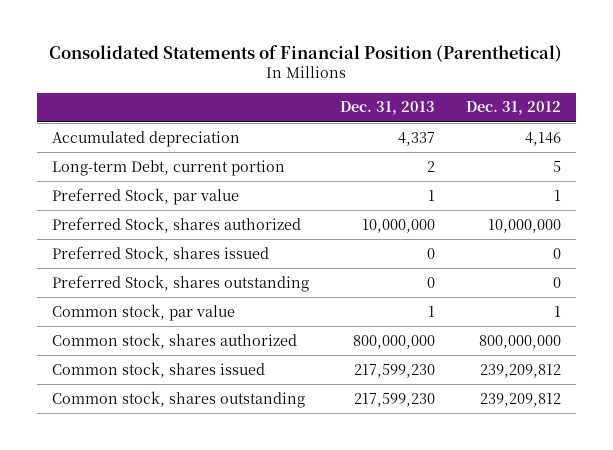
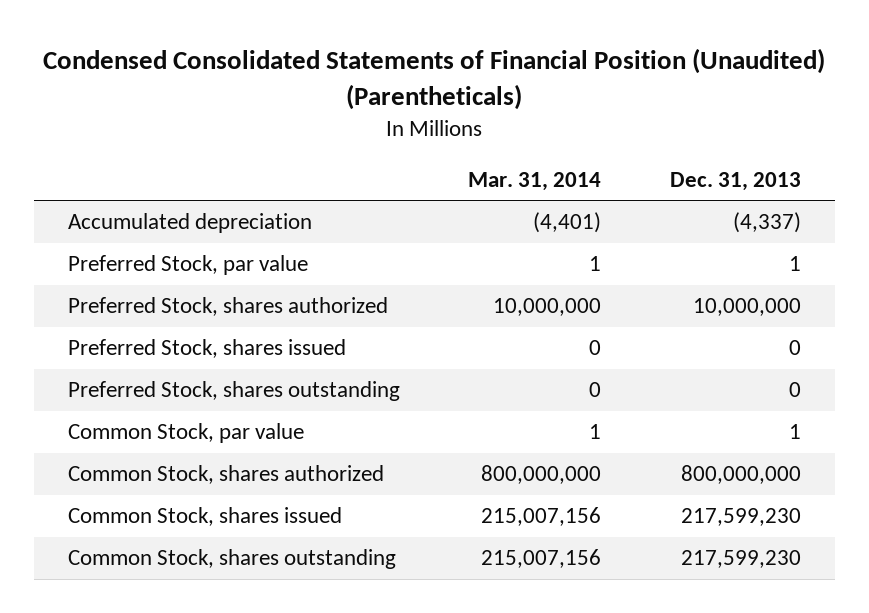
[49,44,563,62] Consolidated Statements of Financial Position (Parenthetical) -> [43,48,826,110] Condensed Consolidated Statements of Financial Position (Unaudited) (Parentheticals)
[465,101,561,116] Dec. 31, 2012 -> none
none -> [468,171,602,191] Mar. 31, 2014
[52,159,286,176] Long-term Debt, current portion -> none
[397,131,435,146] 4,337 -> [732,212,801,234] (4,337)
[52,303,236,321] Common stock, par value -> [68,423,305,444] Common Stock, par value
[52,332,298,349] Common stock, shares authorized -> [68,465,385,485] Common Stock, shares authorized
[52,361,266,378] Common stock, shares issued -> [68,507,343,527] Common Stock, shares issued
[52,390,306,408] Common stock, shares outstanding -> [68,549,397,570] Common Stock, shares outstanding

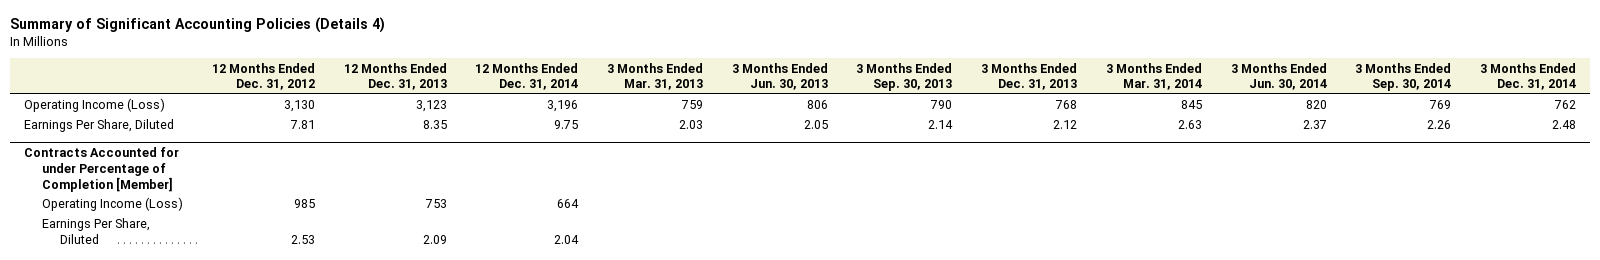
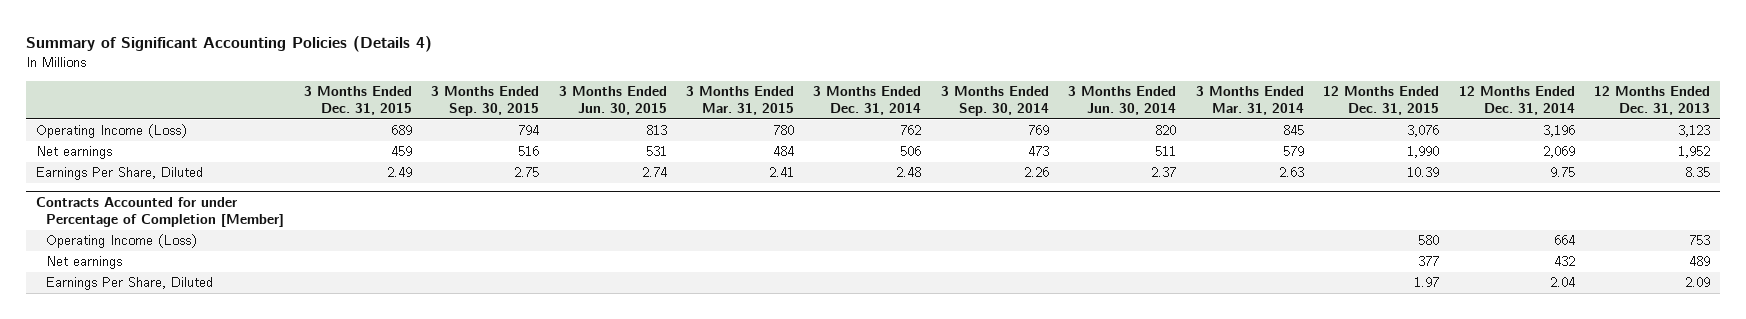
[212,62,316,91] 12 Months Ended Dec. 31, 2012 -> none
[607,62,704,91] 3 Months Ended Mar. 31, 2013 -> none
[731,62,828,91] 3 Months Ended Jun. 30, 2013 -> none
[856,62,953,92] 3 Months Ended Sep. 30, 2013 -> none
[981,62,1078,91] 3 Months Ended Dec. 31, 2013 -> none
none -> [303,85,412,115] 3 Months Ended Dec. 31, 2015
none -> [431,85,540,116] 3 Months Ended Sep. 30, 2015
none -> [558,85,667,115] 3 Months Ended Jun. 30, 2015
none -> [686,85,795,115] 3 Months Ended Mar. 31, 2015
none -> [1323,85,1440,115] 12 Months Ended Dec. 31, 2015
none -> [35,146,112,160] Net earnings
none -> [46,256,123,270] Net earnings

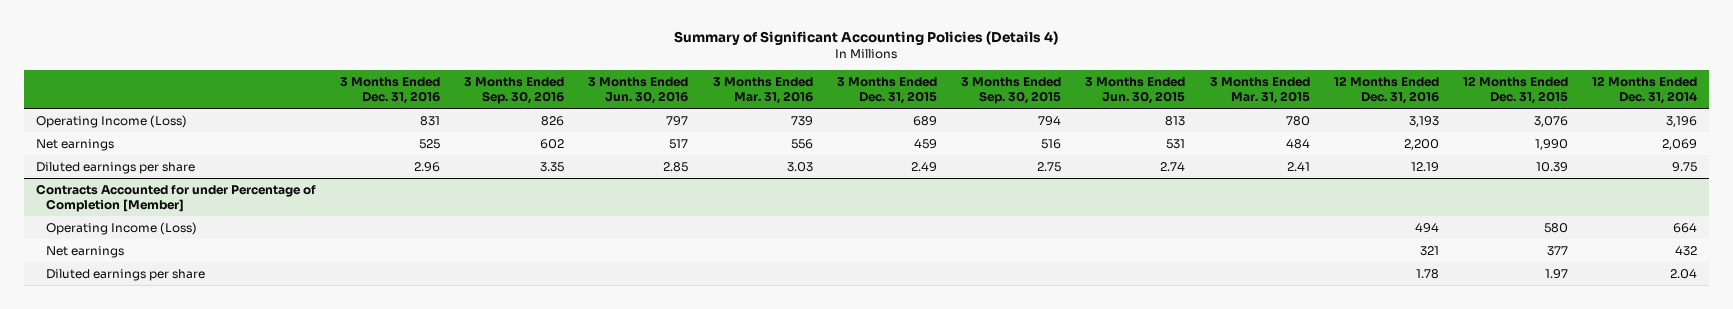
[813,85,922,115] 3 Months Ended Dec. 31, 2014 -> none
[940,85,1049,116] 3 Months Ended Sep. 30, 2014 -> none
[1068,85,1177,115] 3 Months Ended Jun. 30, 2014 -> none
[1195,85,1304,115] 3 Months Ended Mar. 31, 2014 -> none
[1594,85,1711,115] 12 Months Ended Dec. 31, 2013 -> none
none -> [339,77,440,104] 3 Months Ended Dec. 31, 2016
none -> [464,77,565,104] 3 Months Ended Sep. 30, 2016
none -> [588,77,689,104] 3 Months Ended Jun. 30, 2016
none -> [712,77,813,104] 3 Months Ended Mar. 31, 2016
none -> [1333,76,1439,104] 12 Months Ended Dec. 31, 2016
[35,167,203,181] Earnings Per Share, Diluted -> [35,161,195,174] Diluted earnings per share
[46,277,214,291] Earnings Per Share, Diluted -> [46,268,206,281] Diluted earnings per share

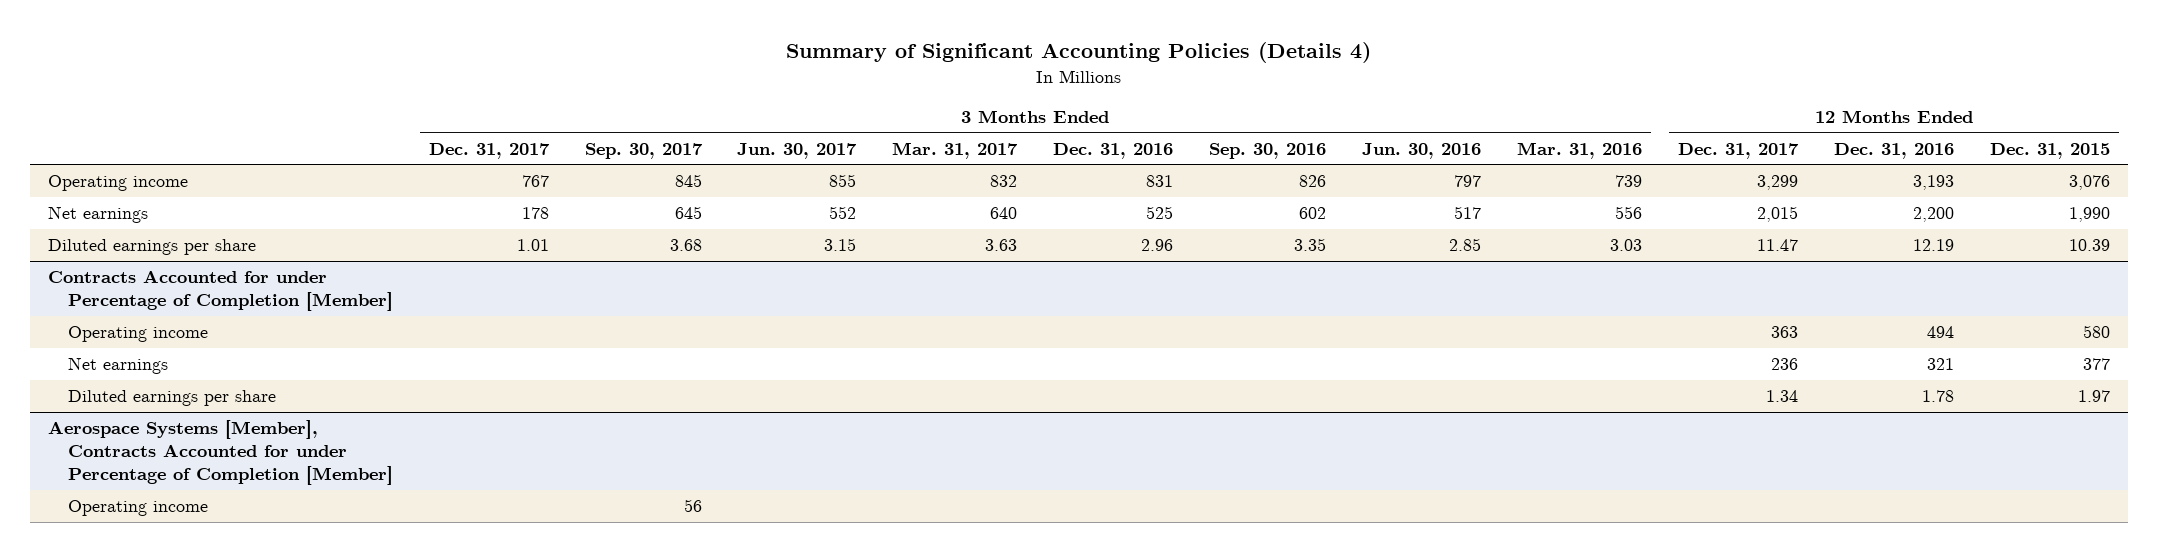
[836,77,937,104] 3 Months Ended Dec. 31, 2015 -> none
[961,77,1062,104] 3 Months Ended Sep. 30, 2015 -> none
[1085,77,1186,104] 3 Months Ended Jun. 30, 2015 -> none
[1209,77,1310,104] 3 Months Ended Mar. 31, 2015 -> none
[1592,76,1698,104] 12 Months Ended Dec. 31, 2014 -> none
none -> [428,142,550,159] Dec. 31, 2017
none -> [584,142,703,159] Sep. 30, 2017
none -> [737,142,858,159] Jun. 30, 2017
none -> [892,141,1019,159] Mar. 31, 2017
none -> [1678,142,1800,159] Dec. 31, 2017
[35,114,187,128] Operating Income (Loss) -> [47,175,188,192] Operating income
[46,221,198,235] Operating Income (Loss) -> [67,326,208,343] Operating income
none -> [47,420,393,486] Aerospace Systems [Member], Contracts Accounted for under Percentage of Completion [Member]
none -> [67,500,208,517] Operating income

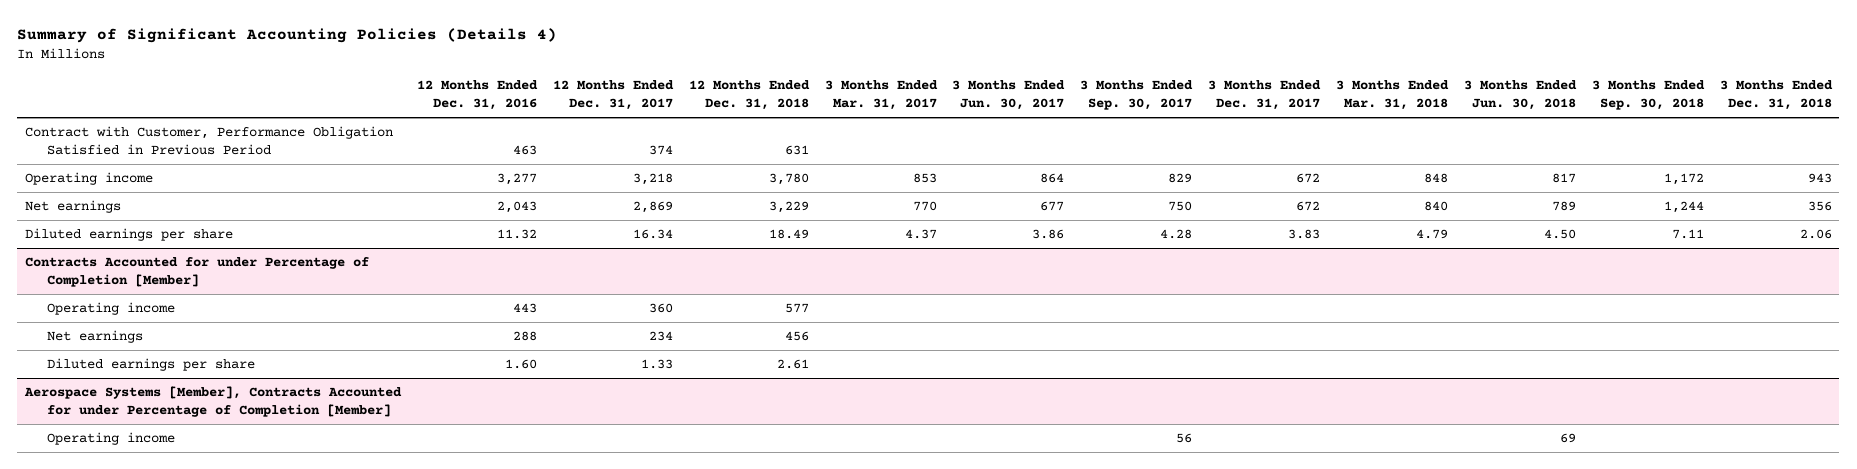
[1053,142,1174,159] Dec. 31, 2016 -> none
[1209,142,1327,159] Sep. 30, 2016 -> none
[1362,142,1482,159] Jun. 30, 2016 -> none
[1517,141,1643,159] Mar. 31, 2016 -> none
[1989,142,2110,159] Dec. 31, 2015 -> none
none -> [688,80,810,111] 12 Months Ended Dec. 31, 2018
none -> [1336,80,1450,111] 3 Months Ended Mar. 31, 2018
none -> [1463,80,1577,111] 3 Months Ended Jun. 30, 2018
none -> [1591,80,1705,111] 3 Months Ended Sep. 30, 2018
none -> [1719,80,1833,111] 3 Months Ended Dec. 31, 2018
none -> [25,125,394,155] Contract with Customer, Performance Obligation Satisfied in Previous Period
[521,175,549,188] 767 -> [1296,172,1321,183] 672
[674,174,702,188] 845 -> [1168,172,1193,183] 829
[829,174,857,188] 855 -> [1040,172,1065,183] 864
[990,175,1018,188] 832 -> [912,172,937,183] 853
[1757,175,1799,191] 3,299 -> [632,172,673,185] 3,218
[1912,175,1954,191] 3,193 -> [497,172,538,185] 3,277
[521,207,549,220] 178 -> [1296,200,1321,211] 672
[674,206,702,220] 645 -> [1168,200,1193,211] 750
[829,206,857,220] 552 -> [1040,200,1065,211] 677
[990,207,1018,220] 640 -> [912,200,937,211] 770
[1757,206,1799,223] 2,015 -> [632,200,673,213] 2,869
[1912,207,1954,223] 2,200 -> [497,200,538,213] 2,043
[516,239,549,252] 1.01 -> [1288,228,1321,239] 3.83
[669,239,702,252] 3.68 -> [1160,228,1193,239] 4.28
[824,238,857,252] 3.15 -> [1032,228,1065,239] 3.86
[985,239,1018,252] 3.63 -> [904,228,937,239] 4.37
[1757,239,1799,252] 11.47 -> [632,228,673,239] 16.34
[1912,239,1954,252] 12.19 -> [497,228,538,239] 11.32
[1771,326,1799,339] 363 -> [648,302,673,313] 360
[1926,326,1954,339] 494 -> [513,302,538,313] 443
[1771,358,1799,371] 236 -> [648,330,673,341] 234
[1926,358,1954,371] 321 -> [513,330,538,341] 288
[1766,390,1799,403] 1.34 -> [640,358,673,369] 1.33
[1921,390,1954,403] 1.78 -> [505,358,538,369] 1.60

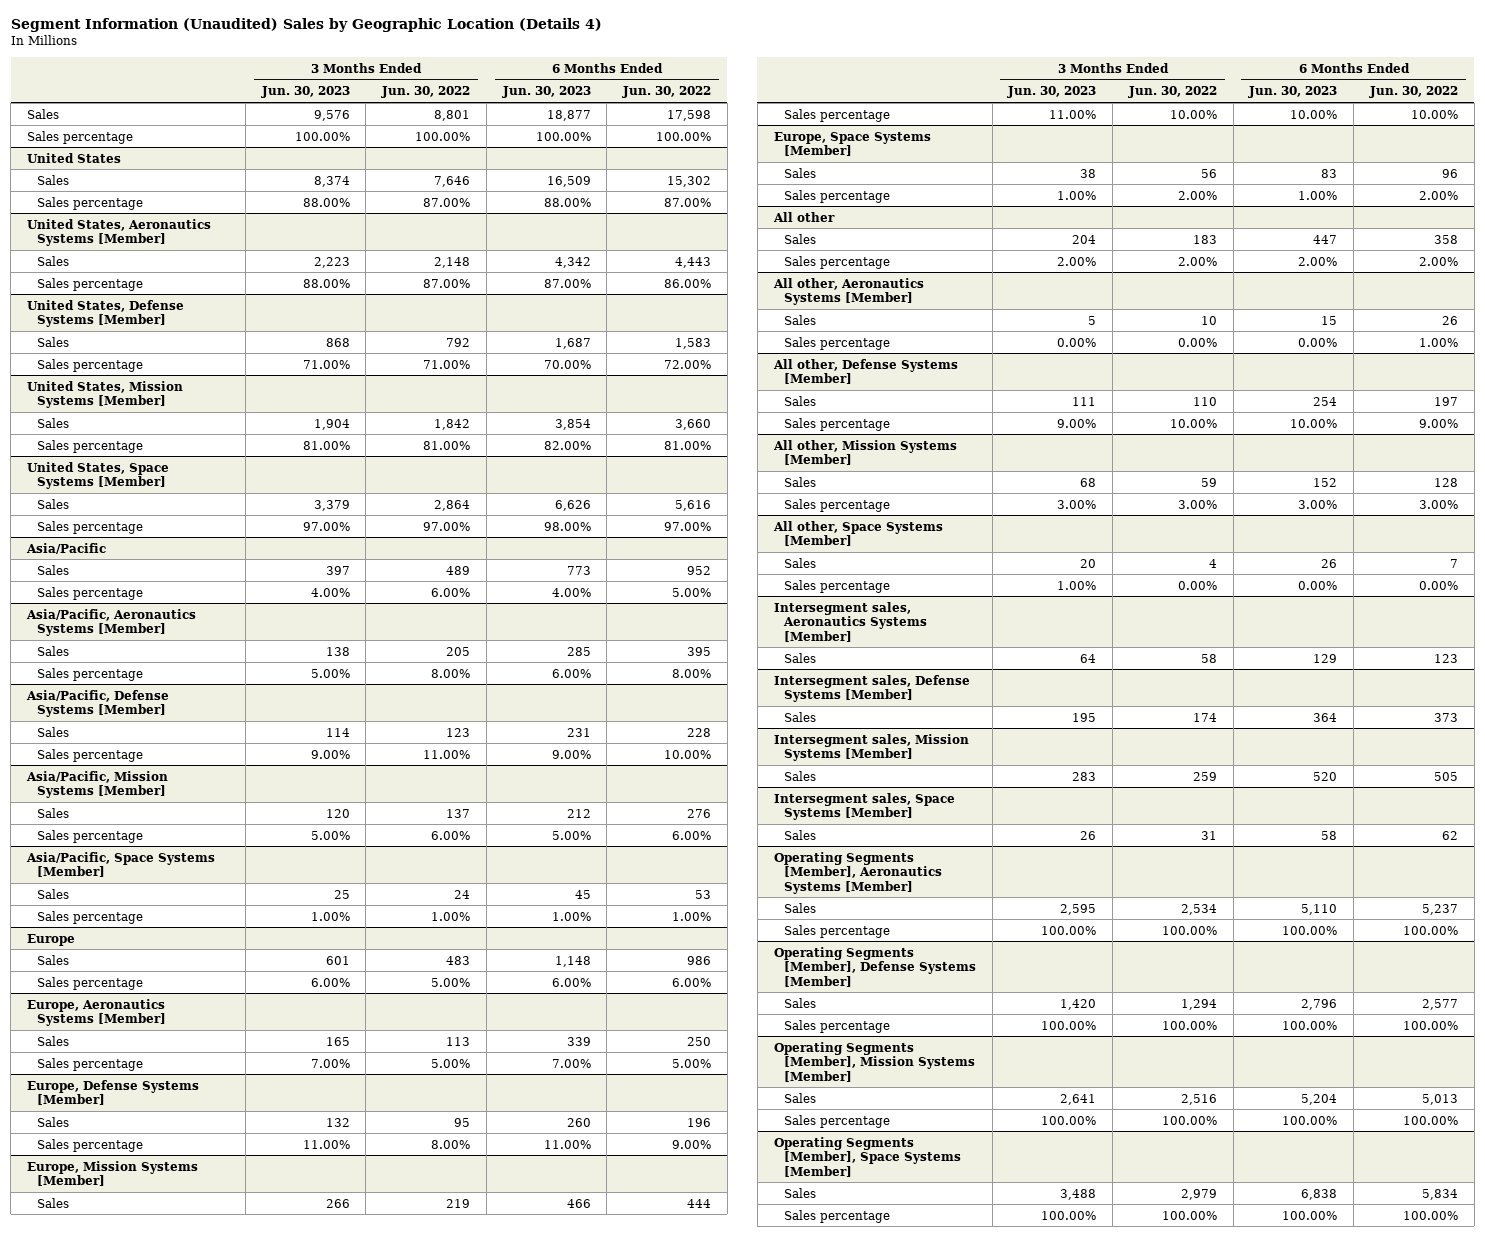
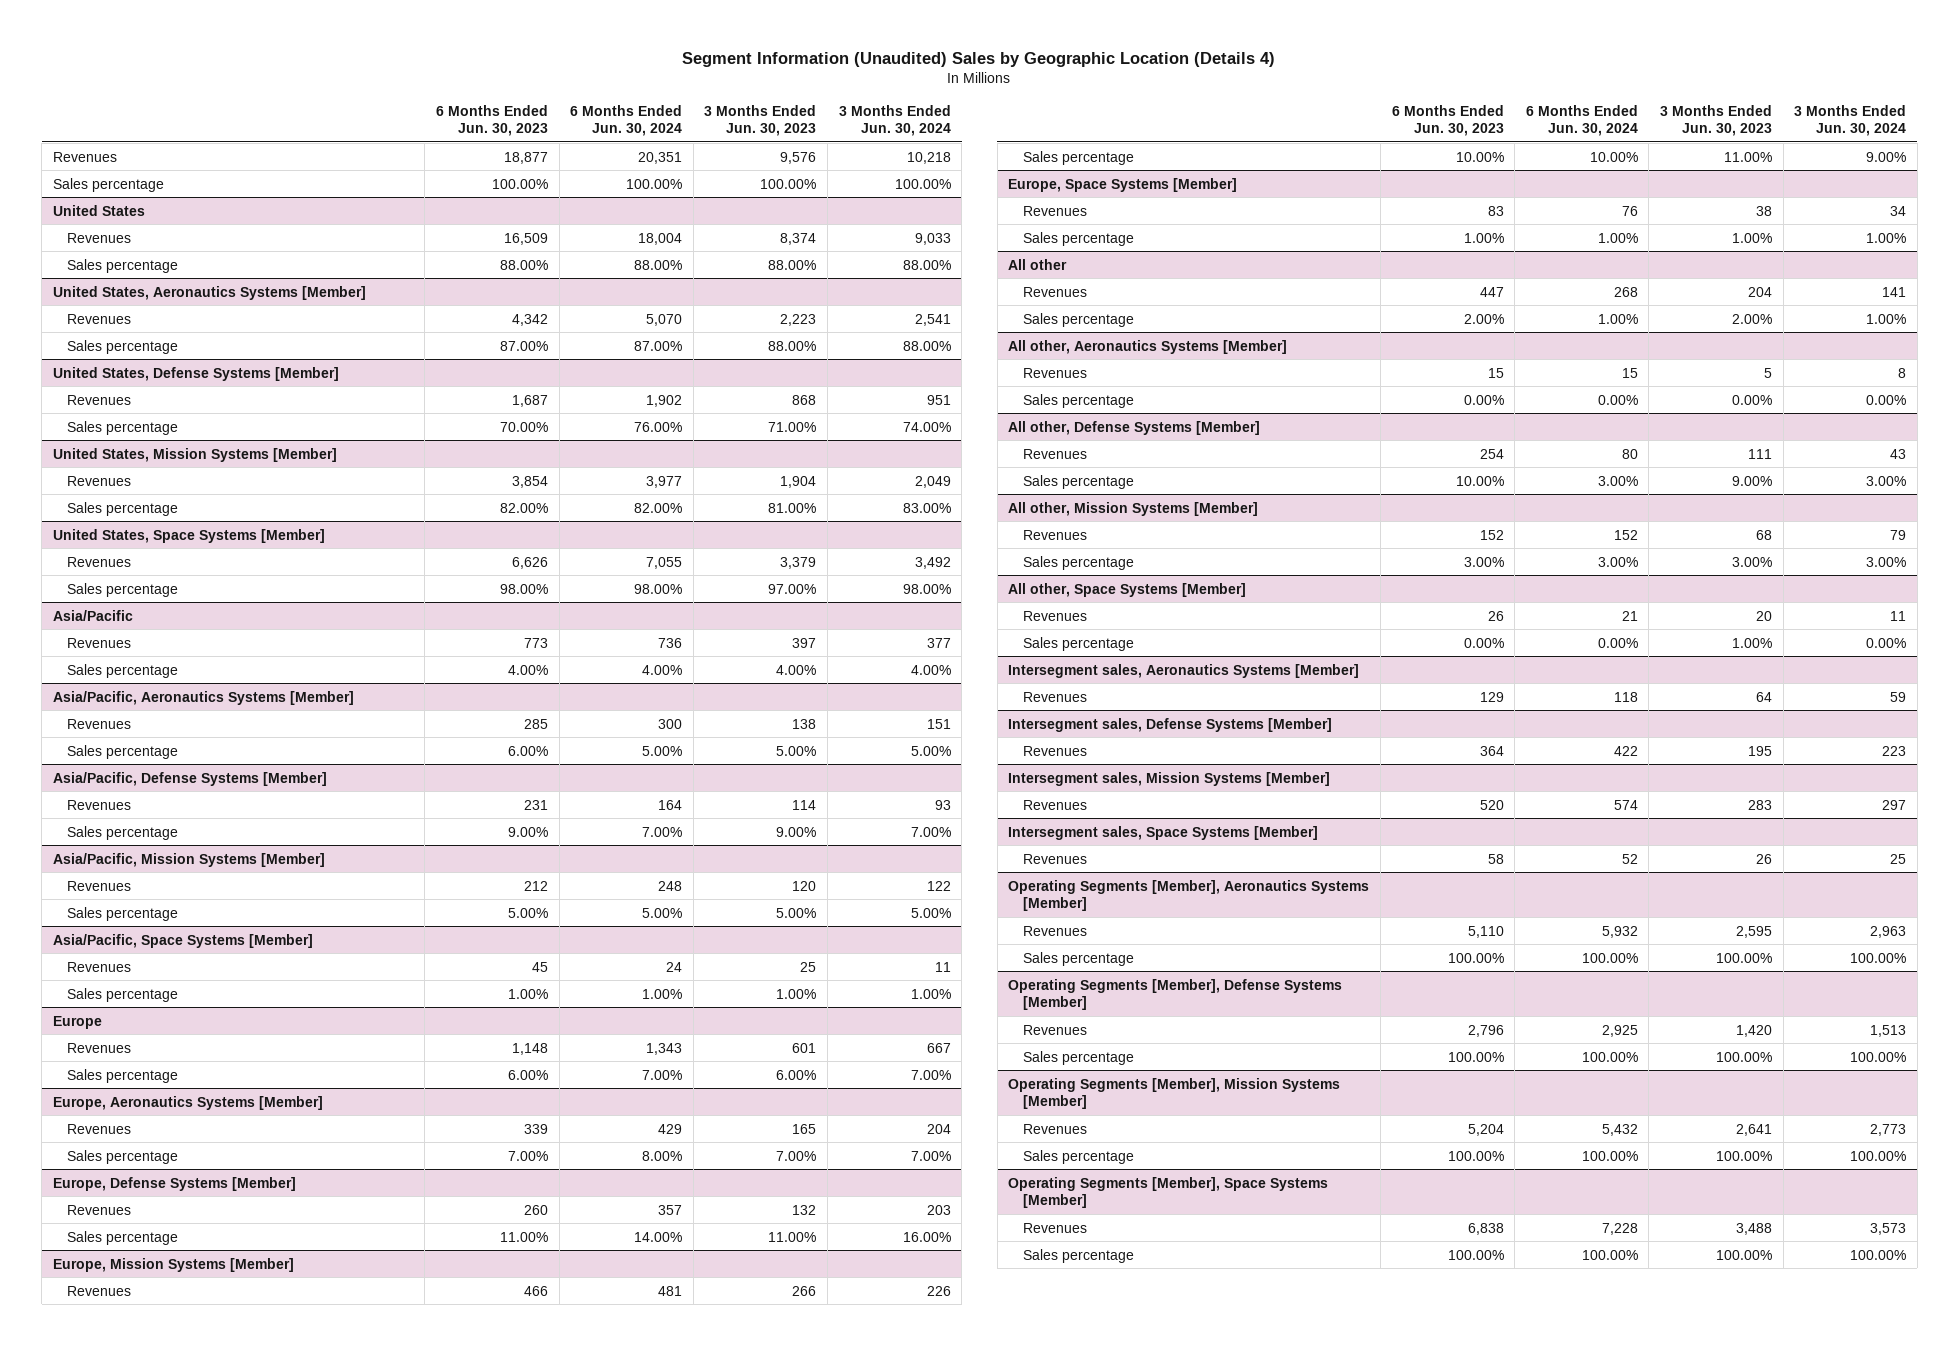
[381,86,471,99] Jun. 30, 2022 -> none
[622,86,712,99] Jun. 30, 2022 -> none
none -> [570,104,683,136] 6 Months Ended Jun. 30, 2024
none -> [838,104,951,136] 3 Months Ended Jun. 30, 2024
[26,108,59,119] Sales -> [52,151,117,162] Revenues
[37,174,70,185] Sales -> [67,232,132,243] Revenues
[37,255,70,266] Sales -> [67,313,132,324] Revenues
[37,336,70,347] Sales -> [67,394,132,405] Revenues
[37,417,70,428] Sales -> [67,475,132,486] Revenues
[37,498,70,509] Sales -> [67,556,132,567] Revenues
[37,564,70,575] Sales -> [67,637,132,648] Revenues
[37,645,70,656] Sales -> [67,718,132,729] Revenues
[37,726,70,737] Sales -> [67,799,132,810] Revenues
[37,807,70,818] Sales -> [67,880,132,891] Revenues
[37,888,70,899] Sales -> [67,961,132,972] Revenues
[37,954,70,965] Sales -> [67,1042,132,1053] Revenues
[37,1035,70,1046] Sales -> [67,1123,132,1134] Revenues
[37,1116,70,1127] Sales -> [67,1204,132,1215] Revenues
[37,1197,70,1208] Sales -> [67,1285,132,1296] Revenues
[783,167,816,178] Sales -> [1022,205,1087,216] Revenues
[783,233,816,244] Sales -> [1022,286,1087,297] Revenues
[783,314,816,325] Sales -> [1022,367,1087,378] Revenues
[783,395,816,406] Sales -> [1022,448,1087,459] Revenues
[783,476,816,487] Sales -> [1022,529,1087,540] Revenues
[783,557,816,568] Sales -> [1022,610,1087,621] Revenues
[783,652,816,663] Sales -> [1022,691,1087,702] Revenues
[783,711,816,722] Sales -> [1022,745,1087,756] Revenues
[783,770,816,781] Sales -> [1022,799,1087,810] Revenues
[783,829,816,840] Sales -> [1022,853,1087,864] Revenues
[783,902,816,913] Sales -> [1022,925,1087,936] Revenues
[783,997,816,1008] Sales -> [1022,1024,1087,1035] Revenues
[783,1092,816,1103] Sales -> [1022,1123,1087,1134] Revenues
[783,1187,816,1198] Sales -> [1022,1222,1087,1233] Revenues

